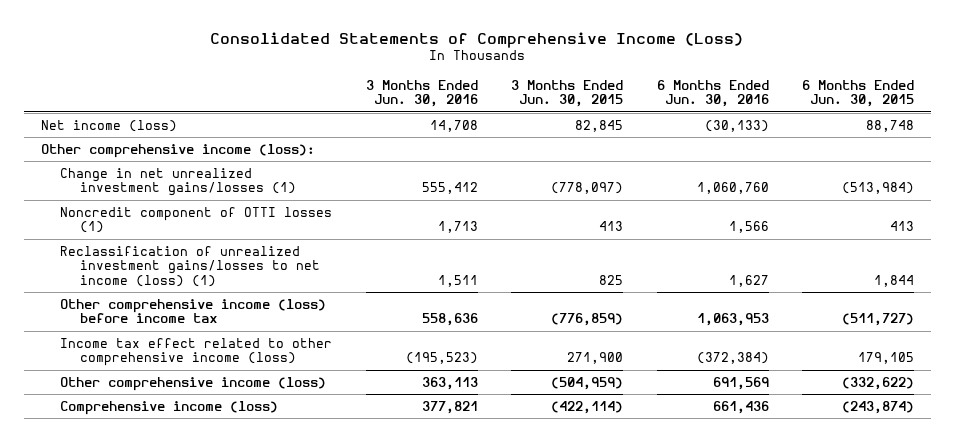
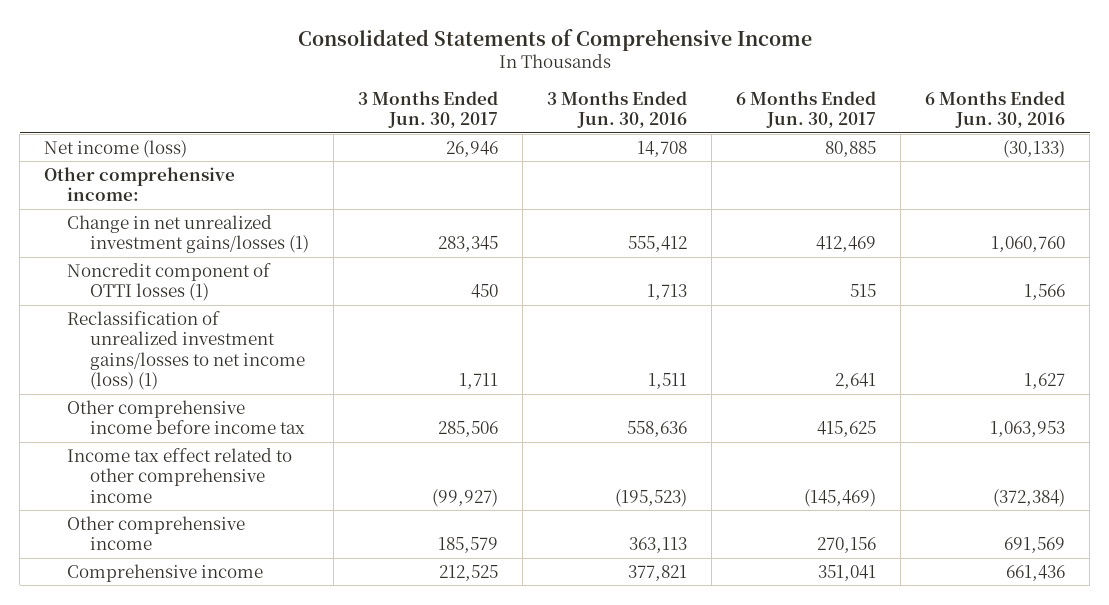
[210,31,744,48] Consolidated Statements of Comprehensive Income (Loss) -> [297,28,812,51] Consolidated Statements of Comprehensive Income
[511,79,624,108] 3 Months Ended Jun. 30, 2015 -> none
[801,79,914,108] 6 Months Ended Jun. 30, 2015 -> none
none -> [358,90,499,129] 3 Months Ended Jun. 30, 2017
none -> [736,90,877,129] 6 Months Ended Jun. 30, 2017
[40,143,315,158] Other comprehensive income (loss): -> [44,166,236,202] Other comprehensive income:
[60,298,327,324] Other comprehensive income (loss) before income tax -> [67,399,306,435] Other comprehensive income before income tax
[60,337,333,367] Income tax effect related to other comprehensive income (loss) -> [67,447,293,503] Income tax effect related to other comprehensive income
[60,376,327,391] Other comprehensive income (loss) -> [67,515,246,551] Other comprehensive income
[60,400,279,415] Comprehensive income (loss) -> [67,563,264,582] Comprehensive income

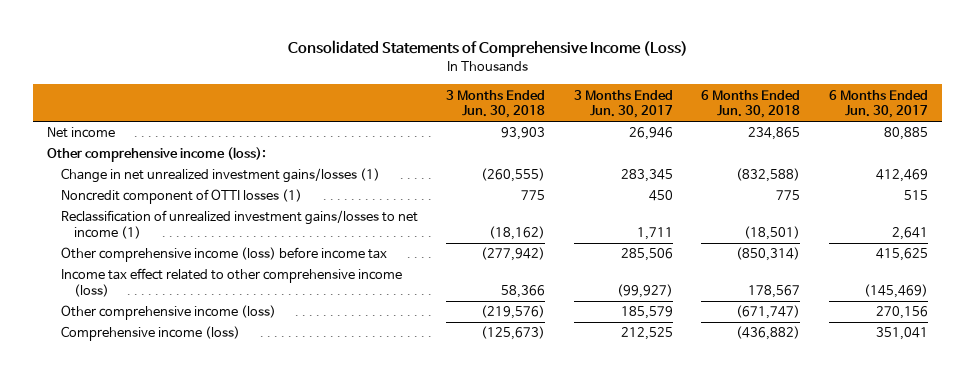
[297,28,812,51] Consolidated Statements of Comprehensive Income -> [287,40,688,58] Consolidated Statements of Comprehensive Income (Loss)
[547,90,688,129] 3 Months Ended Jun. 30, 2016 -> none
[925,90,1066,129] 6 Months Ended Jun. 30, 2016 -> none
none -> [446,89,546,119] 3 Months Ended Jun. 30, 2018
none -> [701,89,801,119] 6 Months Ended Jun. 30, 2018
[44,139,188,158] Net income (loss) -> [47,127,116,139] Net income
[44,166,236,202] Other comprehensive income: -> [47,147,267,163] Other comprehensive income (loss):
[67,310,306,390] Reclassification of unrealized investment gains/losses to net income (loss) (1) -> [60,210,418,239] Reclassification of unrealized investment gains/losses to net income (1)
[67,399,306,435] Other comprehensive income before income tax -> [60,247,387,263] Other comprehensive income (loss) before income tax
[67,447,293,503] Income tax effect related to other comprehensive income -> [60,268,402,297] Income tax effect related to other comprehensive income (loss)
[67,515,246,551] Other comprehensive income -> [60,305,276,321] Other comprehensive income (loss)
[67,563,264,582] Comprehensive income -> [60,326,240,342] Comprehensive income (loss)

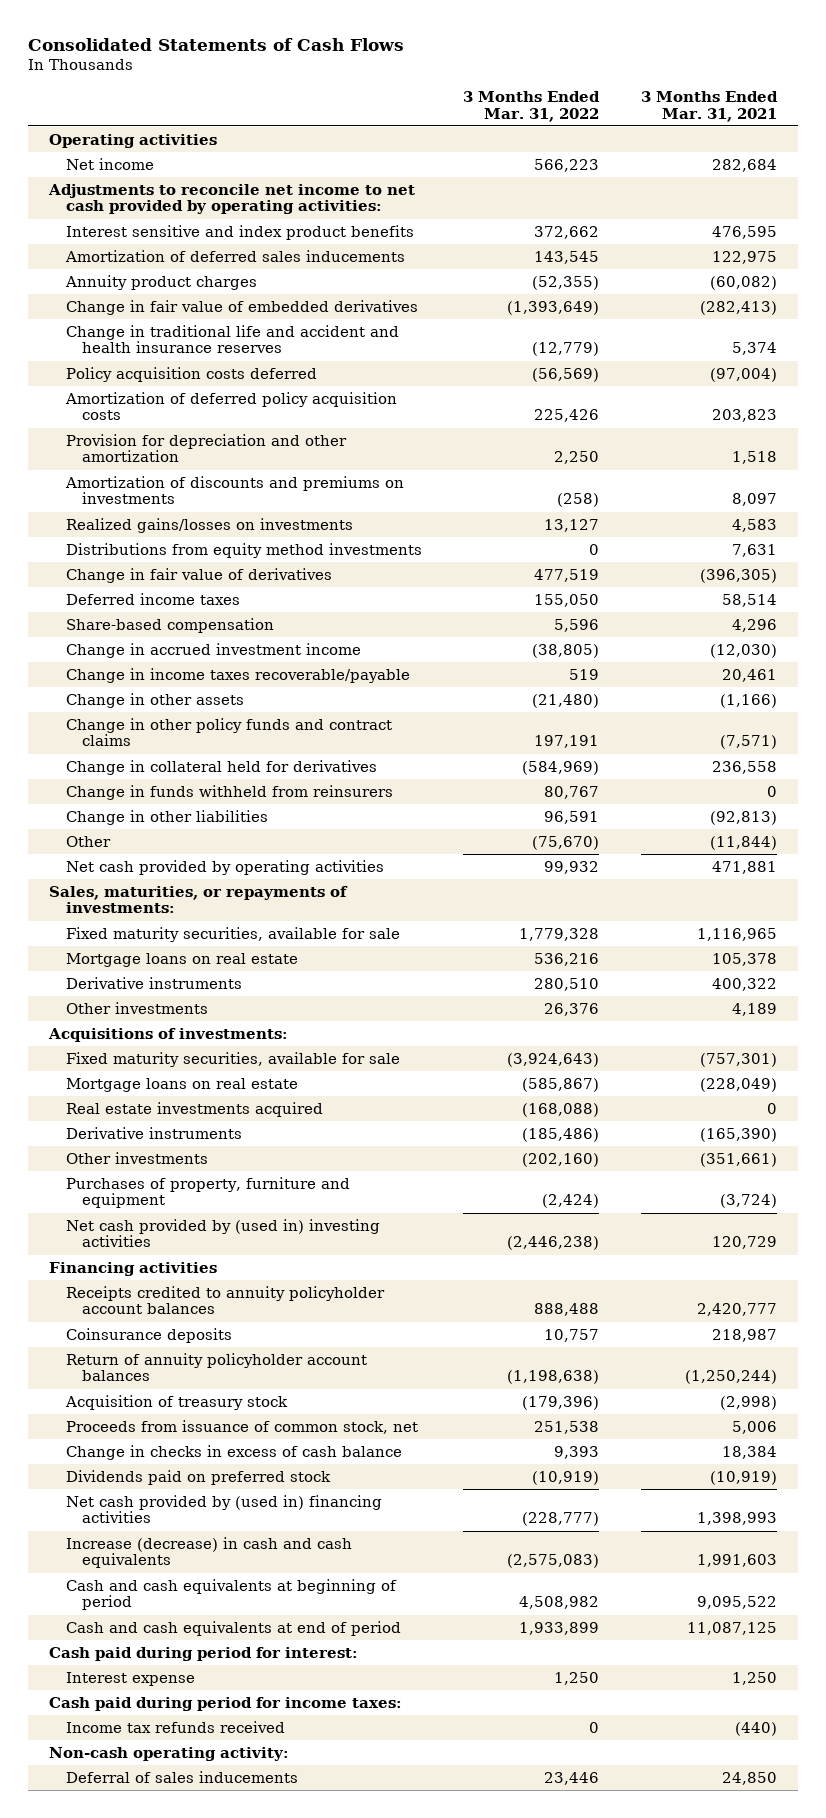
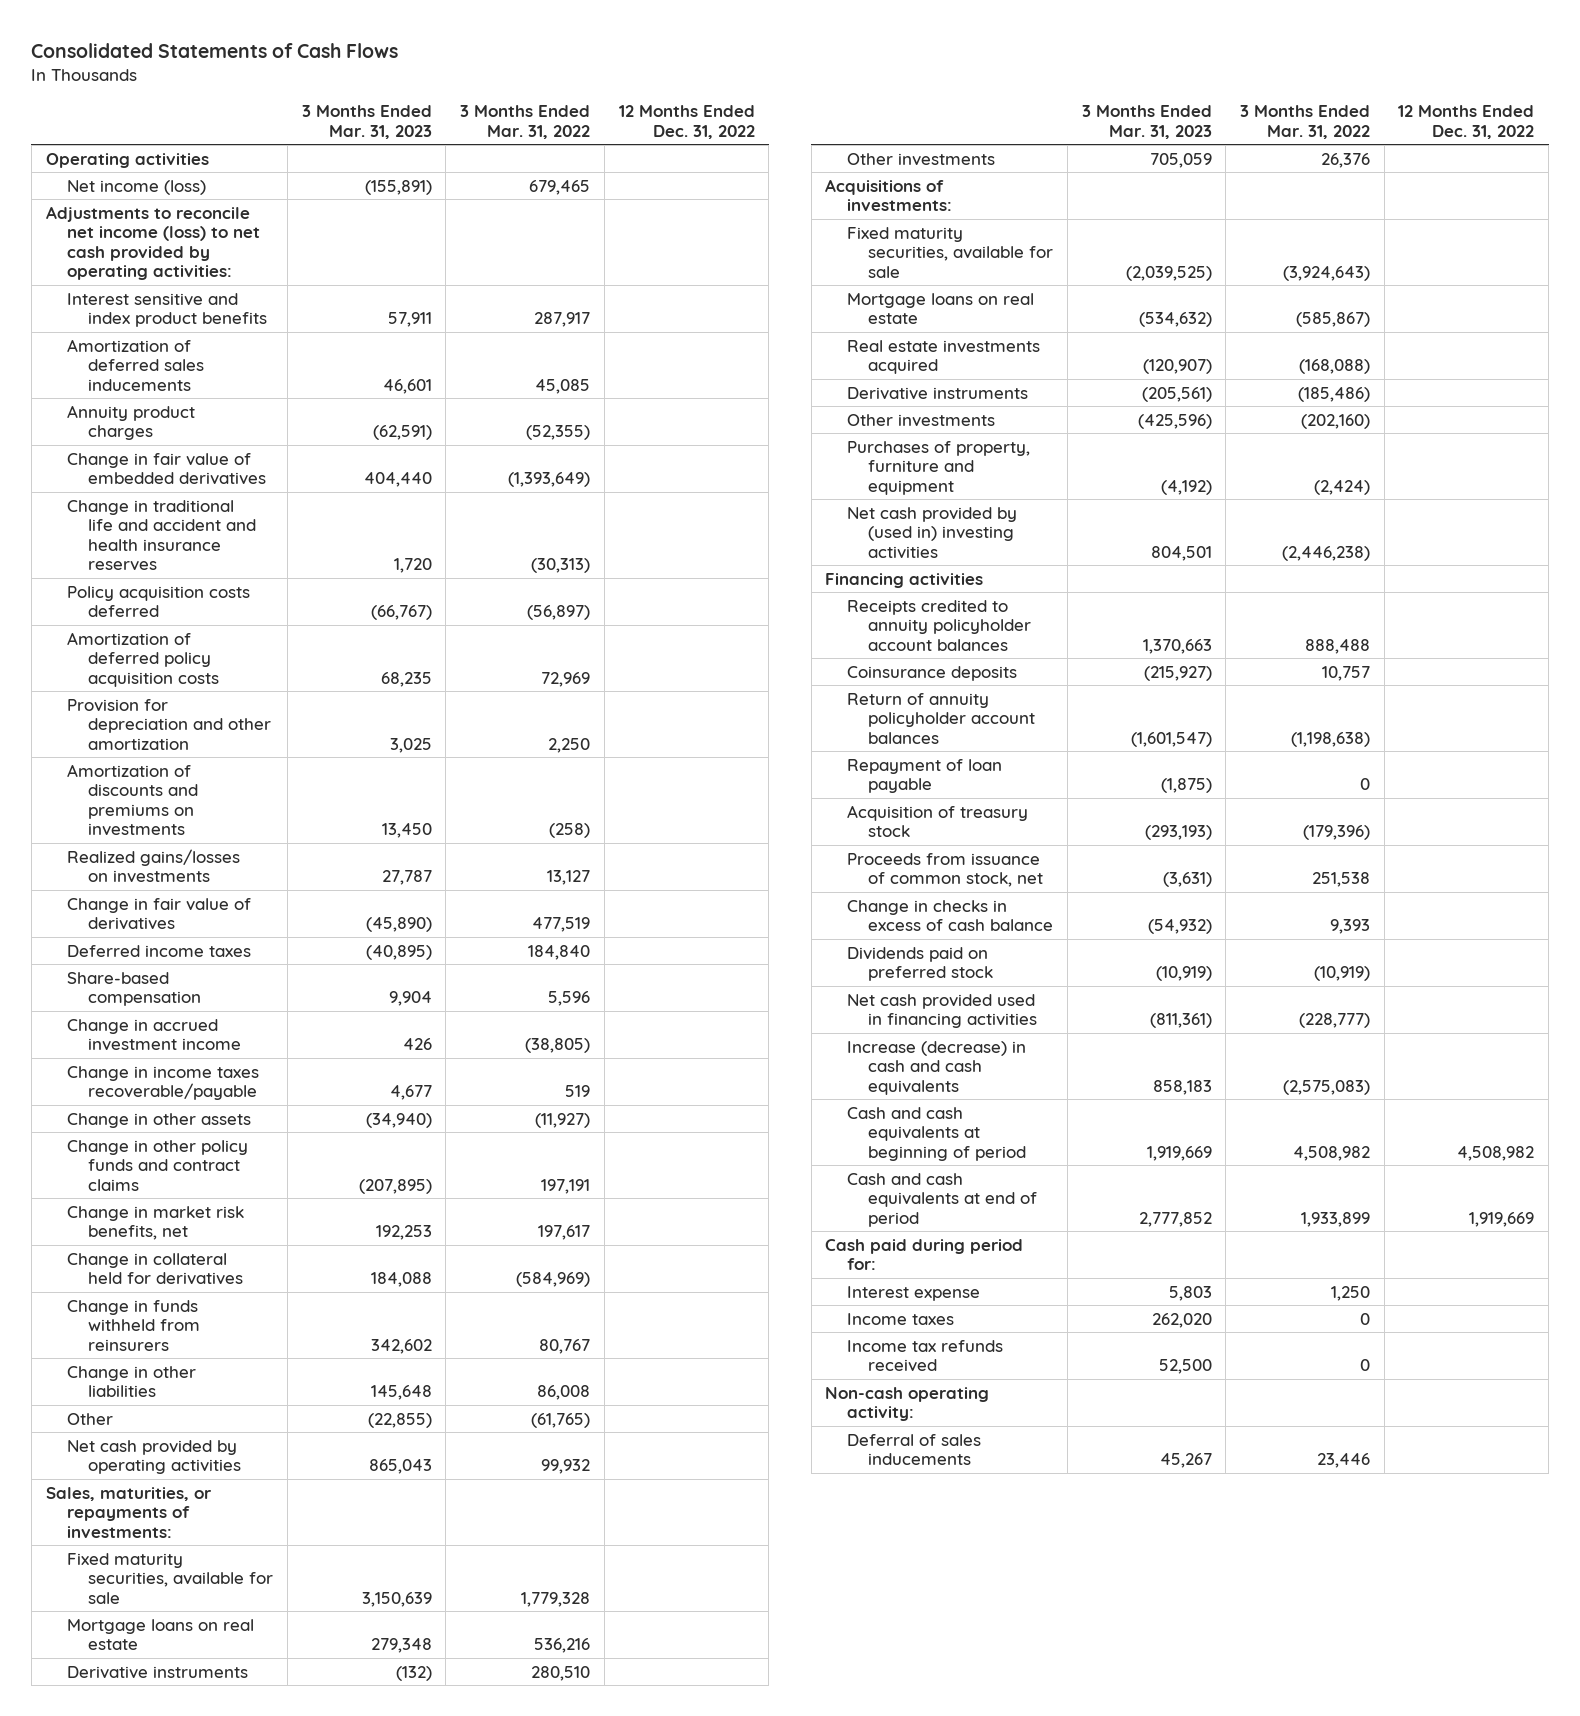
[640,90,778,122] 3 Months Ended Mar. 31, 2021 -> none
none -> [301,105,432,139] 3 Months Ended Mar. 31, 2023
none -> [618,105,755,139] 12 Months Ended Dec. 31, 2022
[65,157,154,170] Net income -> [66,179,206,195] Net income (loss)
[534,158,600,172] 566,223 -> [529,179,591,195] 679,465
[48,183,416,215] Adjustments to reconcile net income to net cash provided by operating activities: -> [45,205,260,281] Adjustments to reconcile net income (loss) to net cash provided by operating activities:
[534,225,600,239] 372,662 -> [534,312,591,328] 287,917
[534,250,600,264] 143,545 -> [535,378,591,394] 45,085
[532,342,600,357] (12,779) -> [531,558,591,574] (30,313)
[532,367,600,382] (56,569) -> [527,605,591,621] (56,897)
[534,409,600,423] 225,426 -> [541,671,591,687] 72,969
[65,542,422,558] Distributions from equity method investments -> none
[534,593,600,607] 155,050 -> [528,944,591,960] 184,840
[532,693,600,708] (21,480) -> [535,1112,591,1128] (11,927)
none -> [66,1205,244,1241] Change in market risk benefits, net
[544,810,600,824] 96,591 -> [537,1385,591,1401] 86,008
[532,835,600,850] (75,670) -> [531,1412,591,1428] (61,765)
none -> [846,758,1002,794] Repayment of loan payable
[65,1494,382,1524] Net cash provided by (used in) financing activities -> [846,993,1038,1029] Net cash provided used in financing activities
[49,1646,359,1661] Cash paid during period for interest: -> [825,1238,1024,1271] Cash paid during period for:
[49,1696,403,1711] Cash paid during period for income taxes: -> none
none -> [846,1312,954,1325] Income taxes

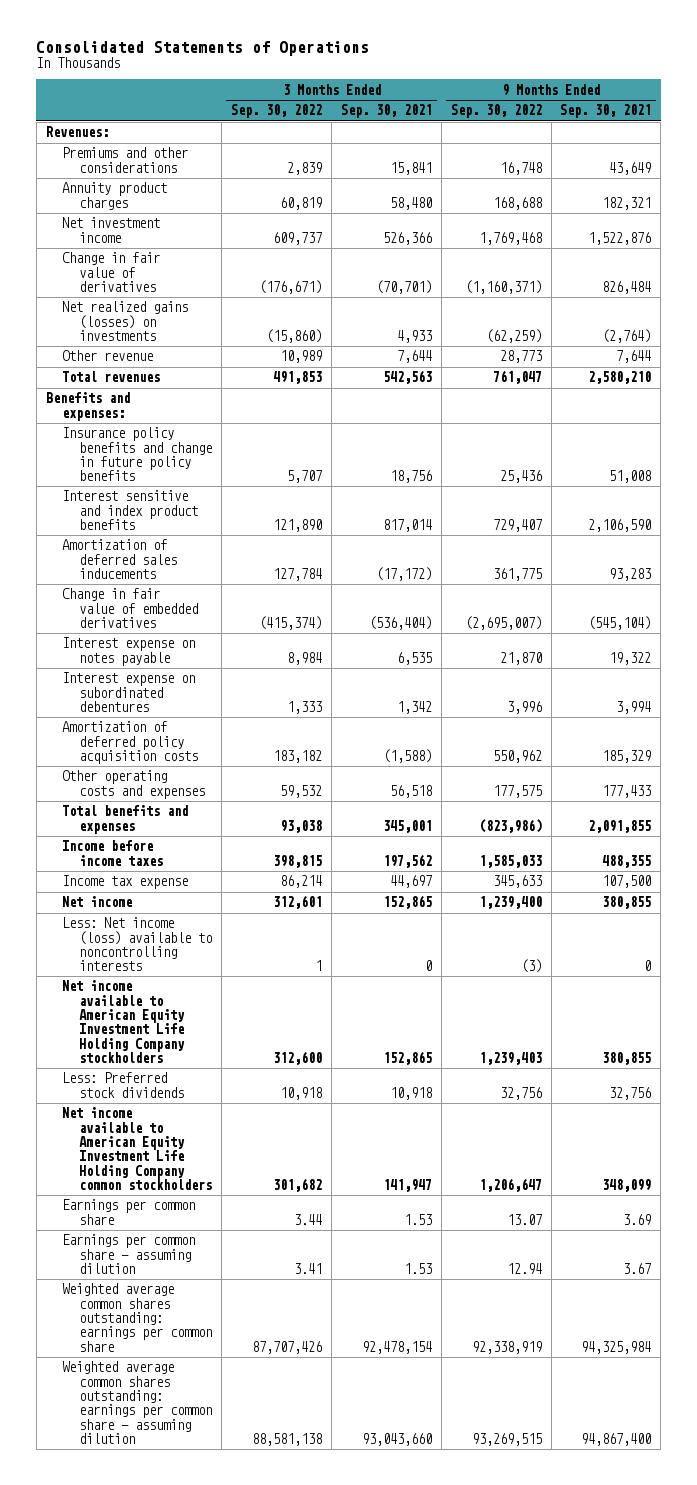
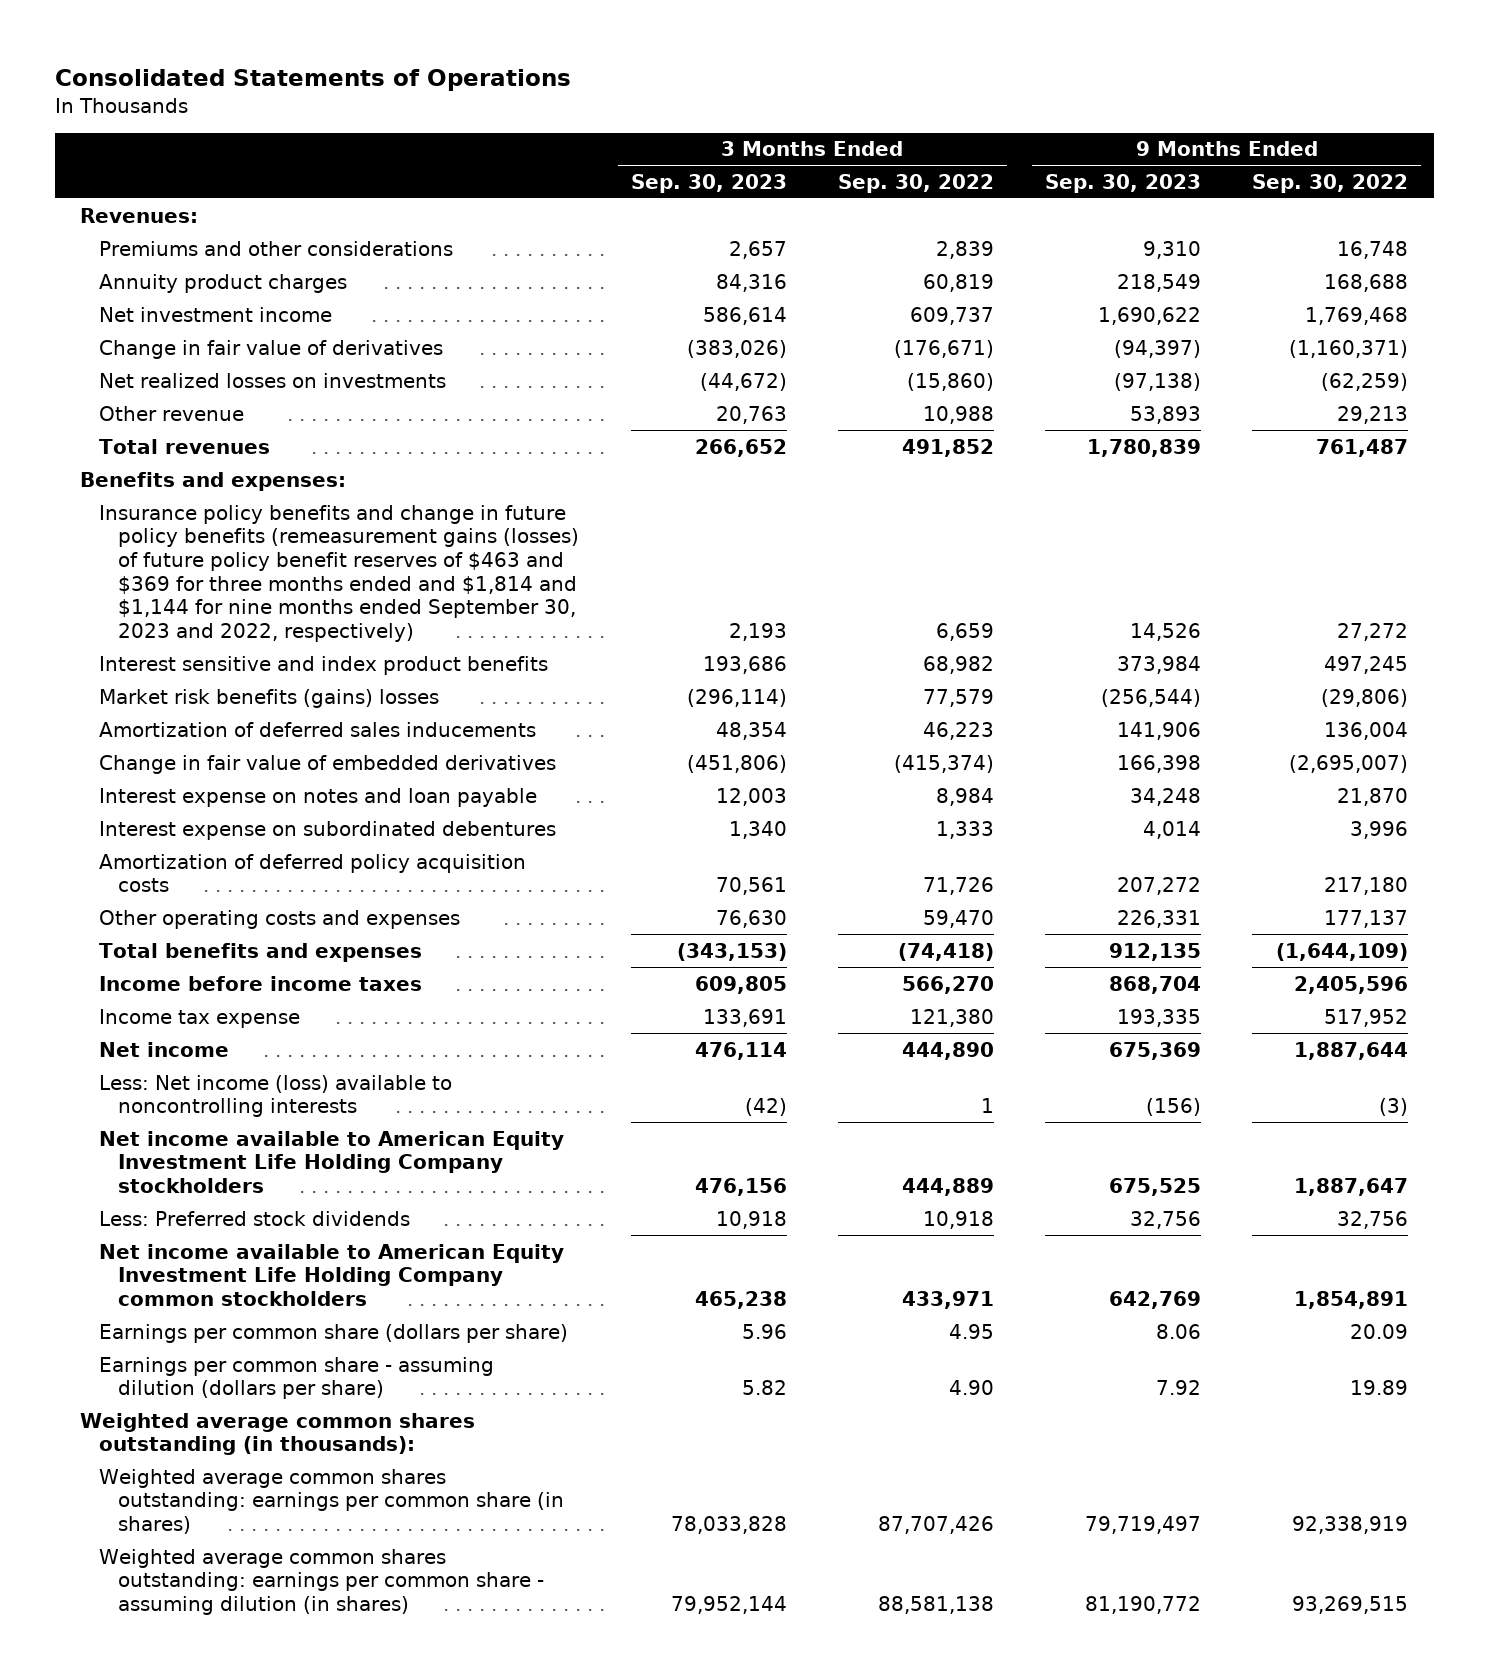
[340,104,432,119] Sep. 30, 2021 -> none
[560,104,652,119] Sep. 30, 2021 -> none
none -> [630,173,787,193] Sep. 30, 2023
none -> [1045,173,1202,193] Sep. 30, 2023
[62,301,189,341] Net realized gains (losses) on investments -> [99,372,447,388] Net realized losses on investments
[280,350,323,364] 10,989 -> [922,405,994,424] 10,988
[499,350,542,364] 28,773 -> [1337,405,1409,424] 29,213
[273,371,323,385] 491,853 -> [901,438,994,457] 491,852
[492,370,542,385] 761,047 -> [1316,438,1409,457] 761,487
[62,427,213,482] Insurance policy benefits and change in future policy benefits -> [99,504,580,643] Insurance policy benefits and change in future policy benefits (remeasurement gains (losses) of future policy benefit reserves of $463 and $369 for three months ended and $1,814 and $1,144 for nine months ended September 30, 2023 and 2022, respectively)
[287,470,323,484] 5,707 -> [935,623,994,642] 6,659
[499,470,542,484] 25,436 -> [1337,623,1409,642] 27,272
[273,518,323,532] 121,890 -> [922,655,994,674] 68,982
[492,518,542,532] 729,407 -> [1324,655,1409,674] 497,245
none -> [99,688,440,708] Market risk benefits (gains) losses
[273,567,323,581] 127,784 -> [922,721,994,740] 46,223
[492,567,542,581] 361,775 -> [1324,721,1409,740] 136,004
[62,637,196,666] Interest expense on notes payable -> [99,787,538,807] Interest expense on notes and loan payable
[273,749,323,763] 183,182 -> [922,877,994,896] 71,726
[492,749,542,763] 550,962 -> [1324,877,1409,896] 217,180
[280,784,323,798] 59,532 -> [922,909,994,928] 59,470
[492,784,542,798] 177,575 -> [1324,909,1409,928] 177,137
[280,819,323,833] 93,038 -> [897,942,994,961] (74,418)
[478,818,542,833] (823,986) -> [1276,942,1409,961] (1,644,109)
[273,854,323,868] 398,815 -> [901,975,994,994] 566,270
[478,854,542,868] 1,585,033 -> [1294,975,1409,994] 2,405,596
[280,875,323,889] 86,214 -> [909,1008,994,1027] 121,380
[492,875,542,889] 345,633 -> [1324,1008,1409,1027] 517,952
[273,895,323,910] 312,601 -> [901,1041,994,1060] 444,890
[478,896,542,910] 1,239,400 -> [1294,1041,1409,1060] 1,887,644
[273,1050,323,1065] 312,600 -> [901,1177,994,1196] 444,889
[478,1051,542,1065] 1,239,403 -> [1294,1177,1409,1196] 1,887,647
[273,1177,323,1192] 301,682 -> [901,1290,994,1309] 433,971
[478,1177,542,1192] 1,206,647 -> [1294,1290,1409,1309] 1,854,891
[62,1199,196,1225] Earnings per common share -> [99,1323,569,1343] Earnings per common share (dollars per share)
[294,1213,323,1225] 3.44 -> [948,1323,994,1339] 4.95
[506,1213,542,1225] 13.07 -> [1350,1323,1409,1339] 20.09
[62,1234,196,1274] Earnings per common share - assuming dilution -> [99,1356,495,1400] Earnings per common share - assuming dilution (dollars per share)
[294,1262,323,1274] 3.41 -> [948,1380,994,1396] 4.90
[506,1262,542,1274] 12.94 -> [1350,1380,1409,1396] 19.89
none -> [80,1412,476,1456] Weighted average common shares outstanding (in thousands):
[62,1283,213,1352] Weighted average common shares outstanding: earnings per common share -> [99,1468,565,1534] Weighted average common shares outstanding: earnings per common share (in shares)
[62,1361,213,1444] Weighted average common shares outstanding: earnings per common share - assuming dilution -> [99,1548,545,1615] Weighted average common shares outstanding: earnings per common share - assuming dilution (in shares)

